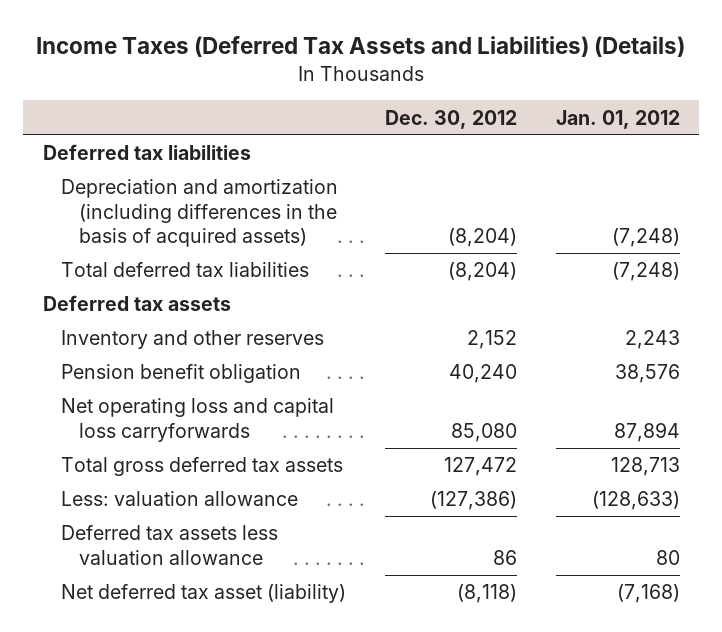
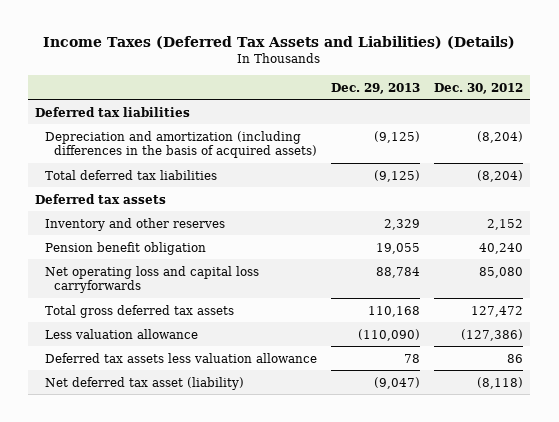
[555,109,680,129] Jan. 01, 2012 -> none
none -> [331,82,421,94] Dec. 29, 2013
[60,491,298,507] Less: valuation allowance -> [44,328,198,339] Less valuation allowance

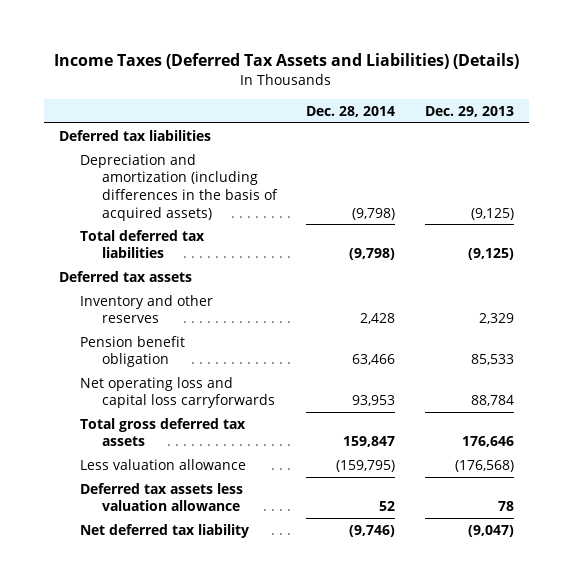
[434,82,524,94] Dec. 30, 2012 -> none
none -> [306,106,396,118] Dec. 28, 2014
[376,242,421,254] 19,055 -> [470,354,514,366] 85,533
[368,305,421,317] 110,168 -> [461,436,514,448] 176,646
[358,328,421,341] (110,090) -> [454,459,514,472] (176,568)
[44,376,244,390] Net deferred tax asset (liability) -> [80,523,250,538] Net deferred tax liability

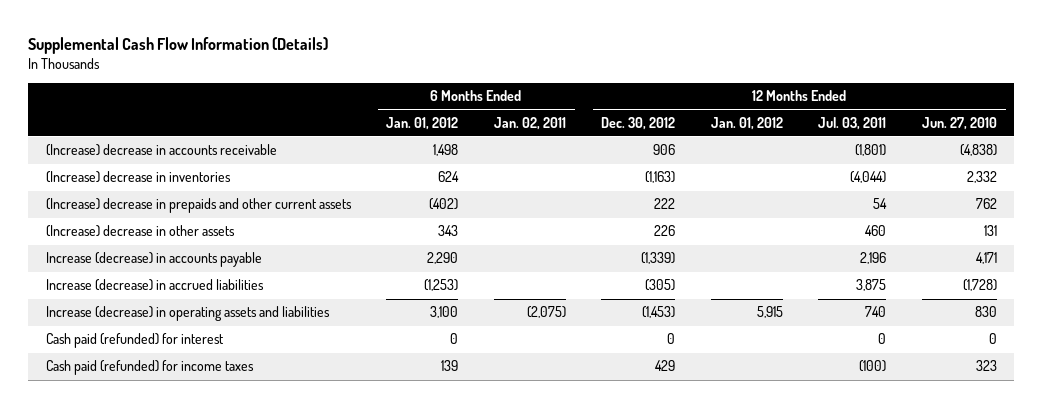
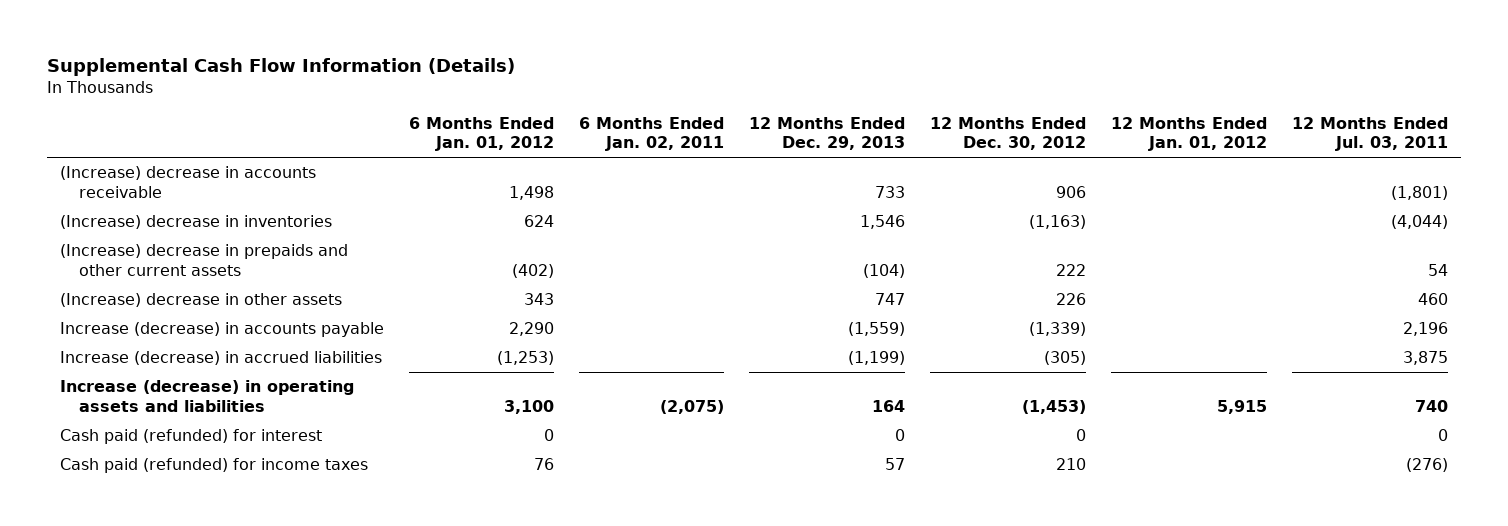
[921,116,997,130] Jun. 27, 2010 -> none
none -> [749,116,906,151] 12 Months Ended Dec. 29, 2013
[441,360,459,372] 139 -> [534,458,555,471] 76
[655,360,676,372] 429 -> [1056,458,1087,471] 210
[859,360,887,373] (100) -> [1406,458,1449,473] (276)

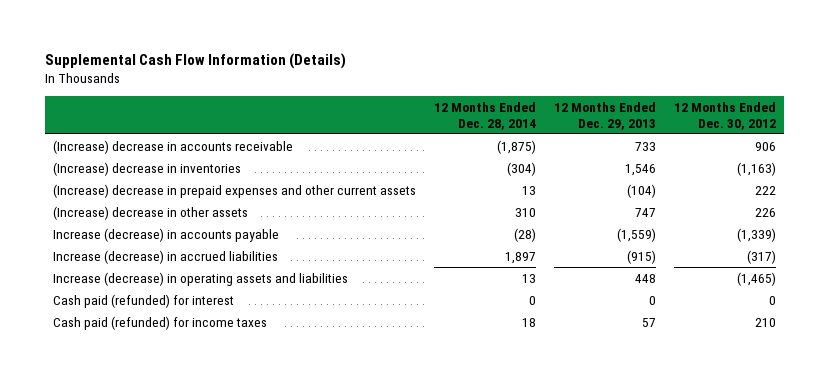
[409,116,555,152] 6 Months Ended Jan. 01, 2012 -> none
[579,116,725,152] 6 Months Ended Jan. 02, 2011 -> none
[1111,116,1268,152] 12 Months Ended Jan. 01, 2012 -> none
[1292,116,1449,152] 12 Months Ended Jul. 03, 2011 -> none
none -> [434,101,537,130] 12 Months Ended Dec. 28, 2014
[59,244,348,276] (Increase) decrease in prepaids and other current assets -> [53,183,417,198] (Increase) decrease in prepaid expenses and other current assets
[848,351,906,366] (1,199) -> [626,249,656,264] (915)
[1044,351,1087,366] (305) -> [746,249,776,264] (317)
[872,399,906,412] 164 -> [634,273,656,283] 448
[1022,399,1087,414] (1,453) -> [736,271,776,286] (1,465)

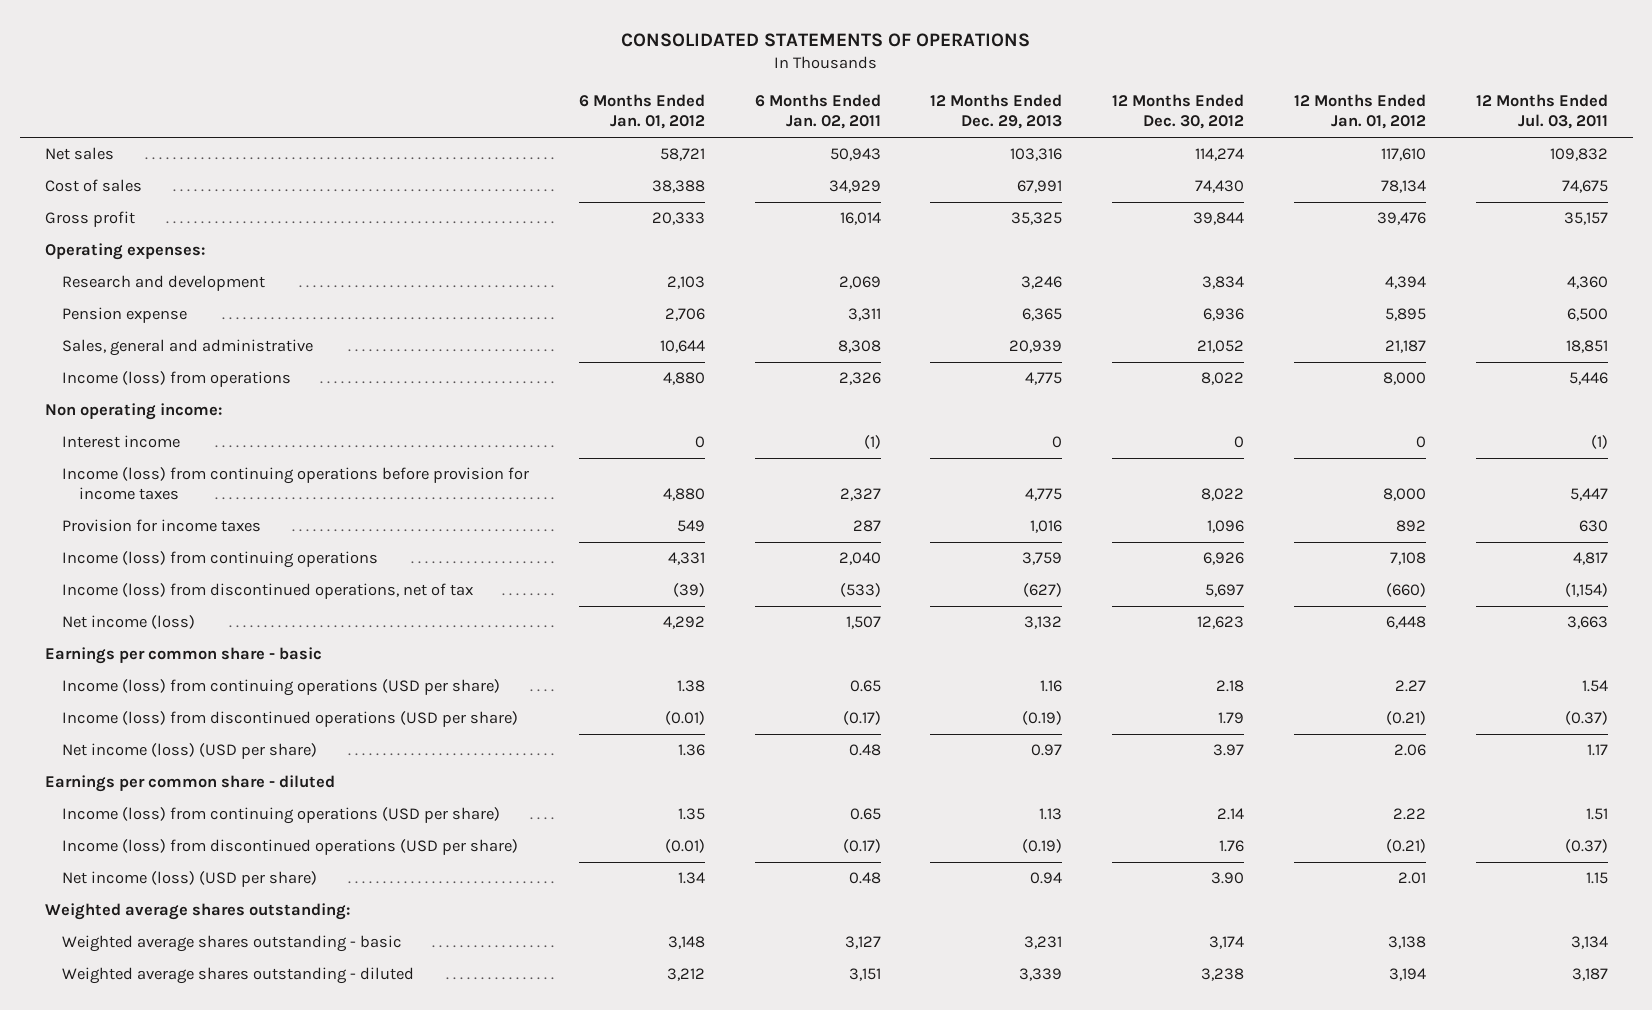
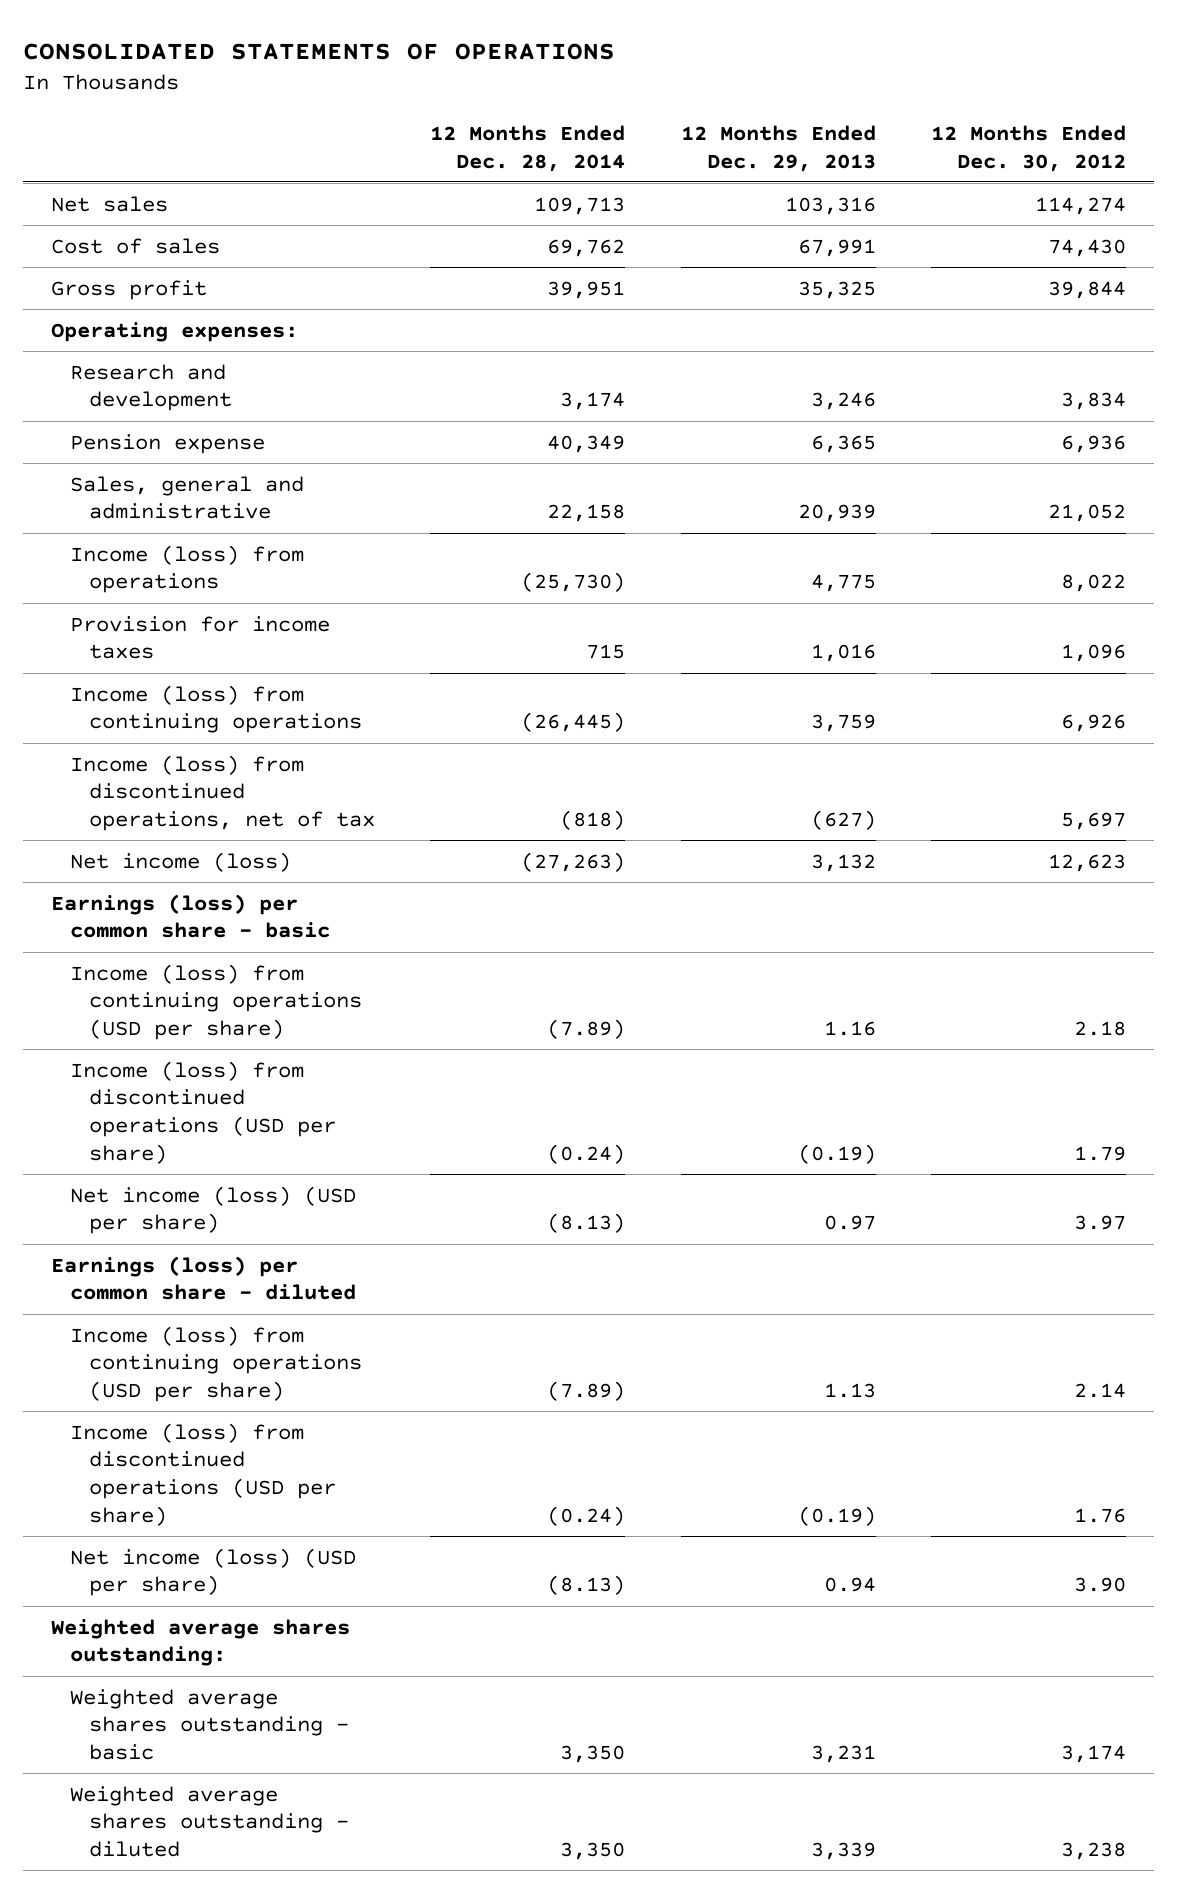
[578,94,705,130] 6 Months Ended Jan. 01, 2012 -> none
[754,94,881,130] 6 Months Ended Jan. 02, 2011 -> none
[1294,94,1427,130] 12 Months Ended Jan. 01, 2012 -> none
[1475,94,1608,130] 12 Months Ended Jul. 03, 2011 -> none
none -> [430,124,626,172] 12 Months Ended Dec. 28, 2014
[44,403,222,421] Non operating income: -> none
[62,435,181,449] Interest income -> none
[62,467,530,501] Income (loss) from continuing operations before provision for income taxes -> none
[44,647,322,665] Earnings per common share - basic -> [51,893,330,939] Earnings (loss) per common share - basic
[44,775,335,793] Earnings per common share - diluted -> [51,1255,356,1301] Earnings (loss) per common share - diluted

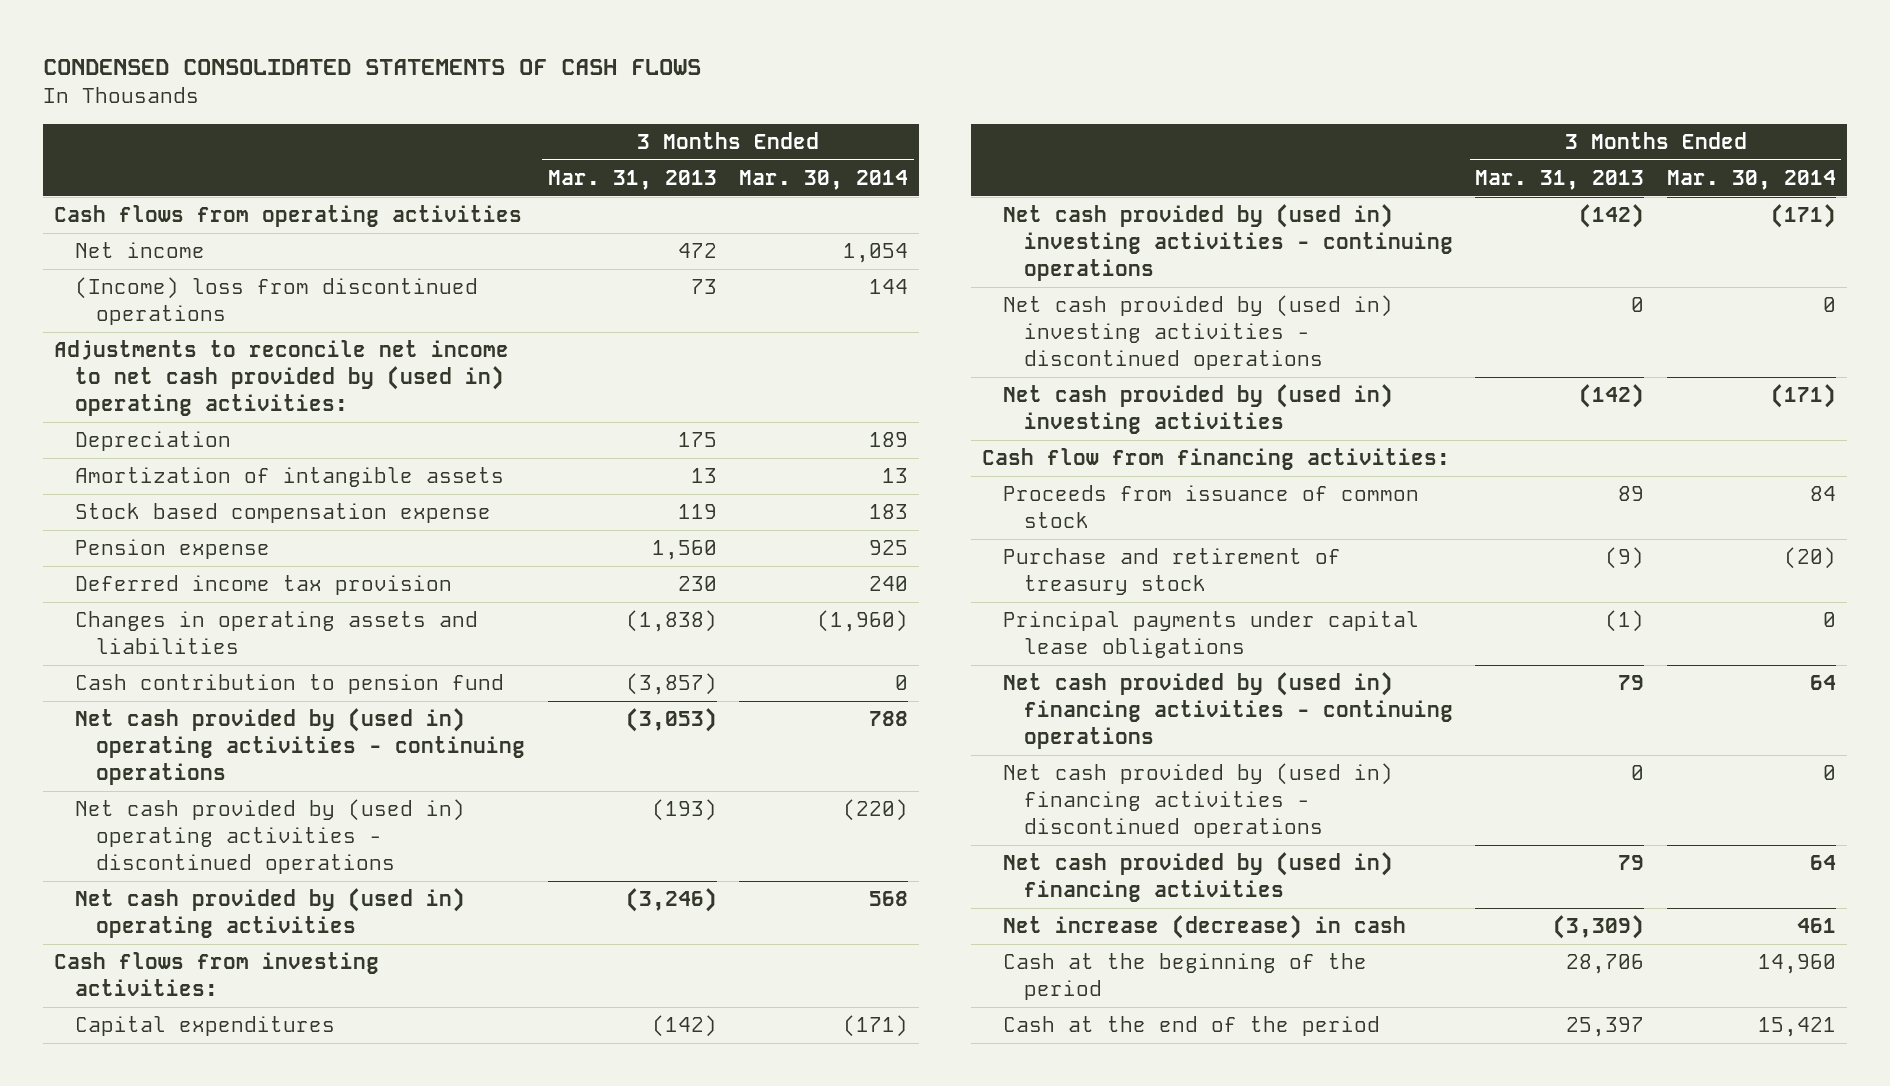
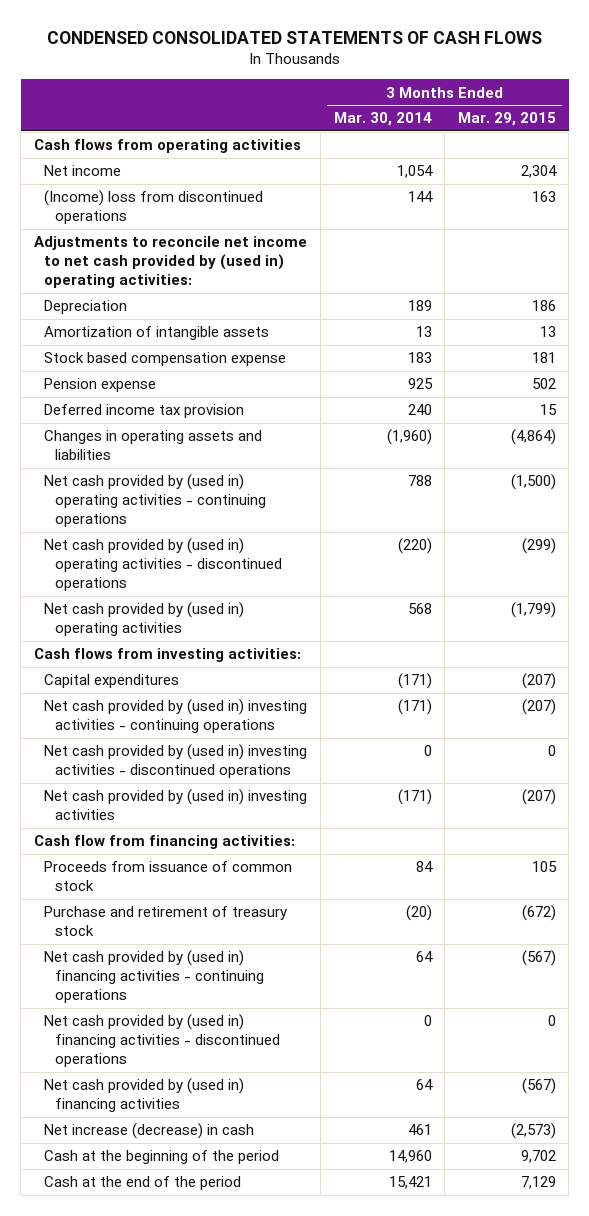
[547,170,717,191] Mar. 31, 2013 -> none
none -> [457,112,556,127] Mar. 29, 2015
[75,674,505,695] Cash contribution to pension fund -> none
[1003,611,1420,659] Principal payments under capital lease obligations -> none

